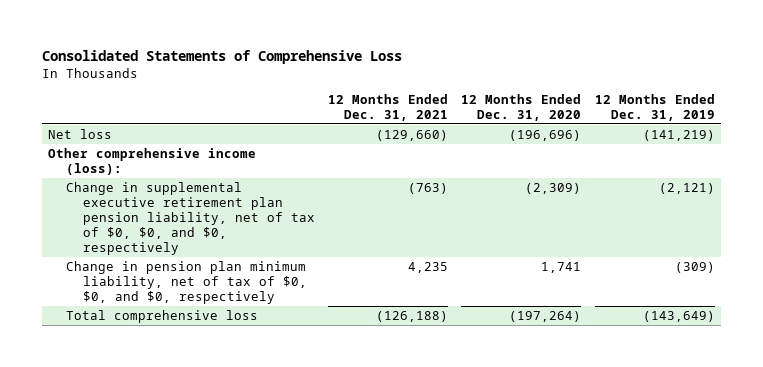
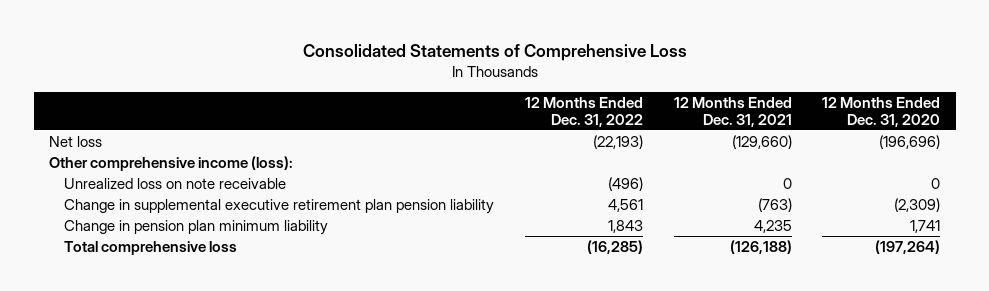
[594,93,715,121] 12 Months Ended Dec. 31, 2019 -> none
none -> [524,96,643,127] 12 Months Ended Dec. 31, 2022
none -> [64,177,287,189] Unrealized loss on note receivable
[65,181,315,256] Change in supplemental executive retirement plan pension liability, net of tax of $0, $0, and $0, respectively -> [64,198,495,214] Change in supplemental executive retirement plan pension liability
[65,260,307,305] Change in pension plan minimum liability, net of tax of $0, $0, and $0, respectively -> [64,219,329,235] Change in pension plan minimum liability

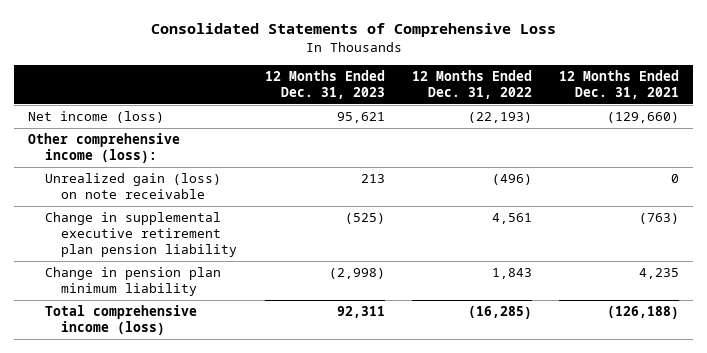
[822,96,941,127] 12 Months Ended Dec. 31, 2020 -> none
none -> [264,69,385,99] 12 Months Ended Dec. 31, 2023
[49,135,103,147] Net loss -> [27,111,164,124] Net income (loss)
[64,177,287,189] Unrealized loss on note receivable -> [44,173,221,200] Unrealized gain (loss) on note receivable
[64,240,238,255] Total comprehensive loss -> [44,305,197,336] Total comprehensive income (loss)

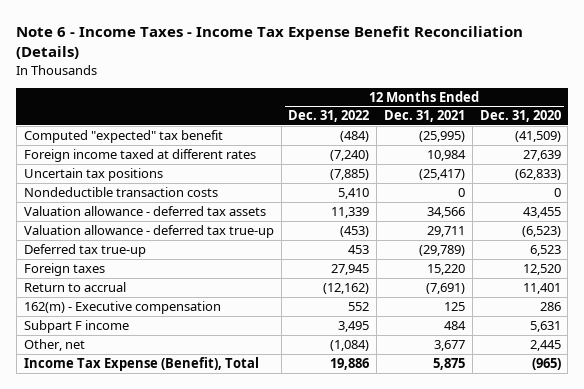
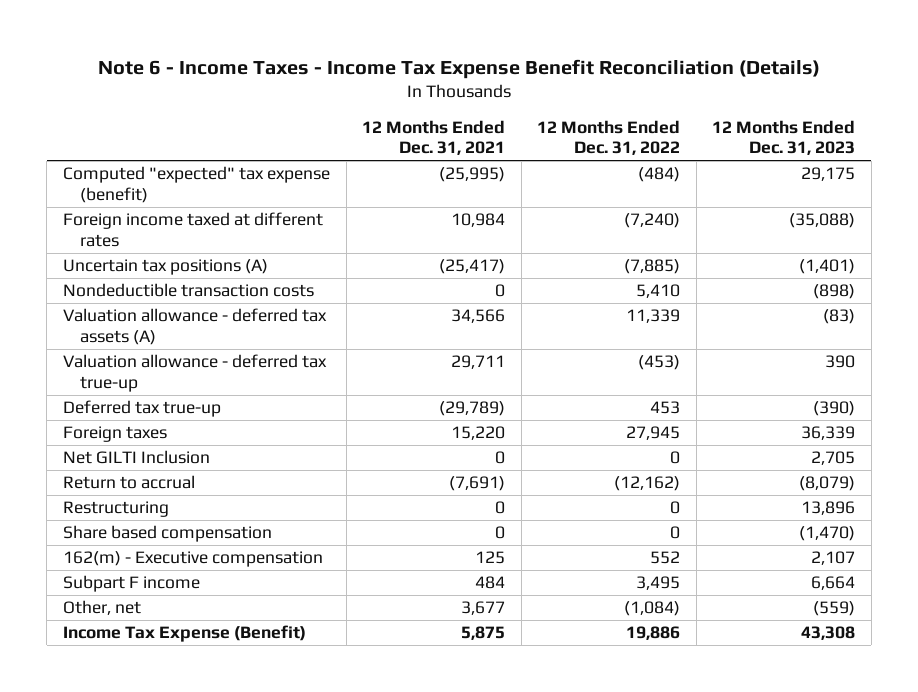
[479,110,561,123] Dec. 31, 2020 -> none
none -> [712,119,856,156] 12 Months Ended Dec. 31, 2023
[23,129,223,143] Computed "expected" tax benefit -> [63,166,331,203] Computed "expected" tax expense (benefit)
[23,167,163,181] Uncertain tax positions -> [63,259,269,276] Uncertain tax positions (A)
[23,205,266,216] Valuation allowance - deferred tax assets -> [63,308,328,345] Valuation allowance - deferred tax assets (A)
none -> [63,450,211,465] Net GILTI Inclusion
none -> [63,501,170,518] Restructuring
none -> [63,525,273,543] Share based compensation
[23,356,259,371] Income Tax Expense (Benefit), Total -> [63,625,307,643] Income Tax Expense (Benefit)

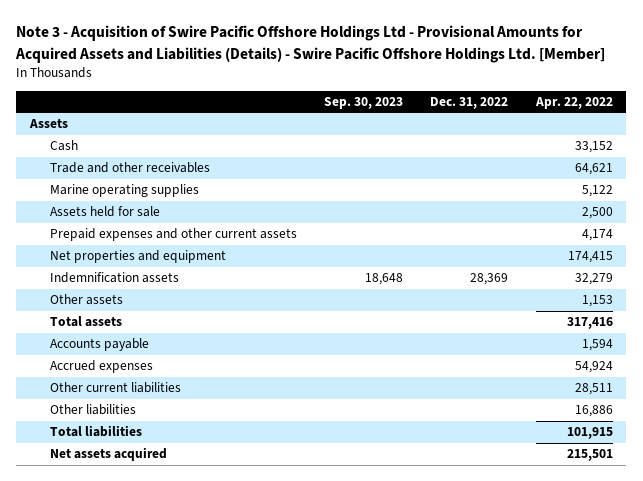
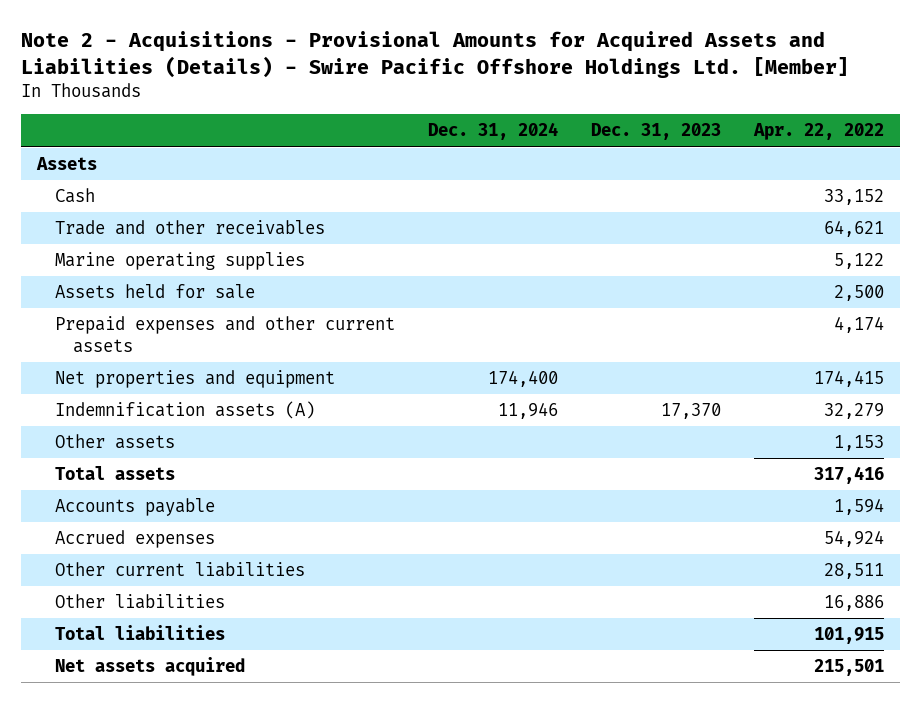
[15,25,606,63] Note 3 - Acquisition of Swire Pacific Offshore Holdings Ltd - Provisional Amounts for Acquired Assets and Liabilities (Details) - Swire Pacific Offshore Holdings Ltd. [Member] -> [20,31,849,78] Note 2 - Acquisitions - Provisional Amounts for Acquired Assets and Liabilities (Details) - Swire Pacific Offshore Holdings Ltd. [Member]
[324,96,404,109] Sep. 30, 2023 -> none
[430,96,509,109] Dec. 31, 2022 -> none
none -> [428,122,559,141] Dec. 31, 2024
none -> [590,123,721,141] Dec. 31, 2023
[49,272,179,284] Indemnification assets -> [55,401,316,420] Indemnification assets (A)

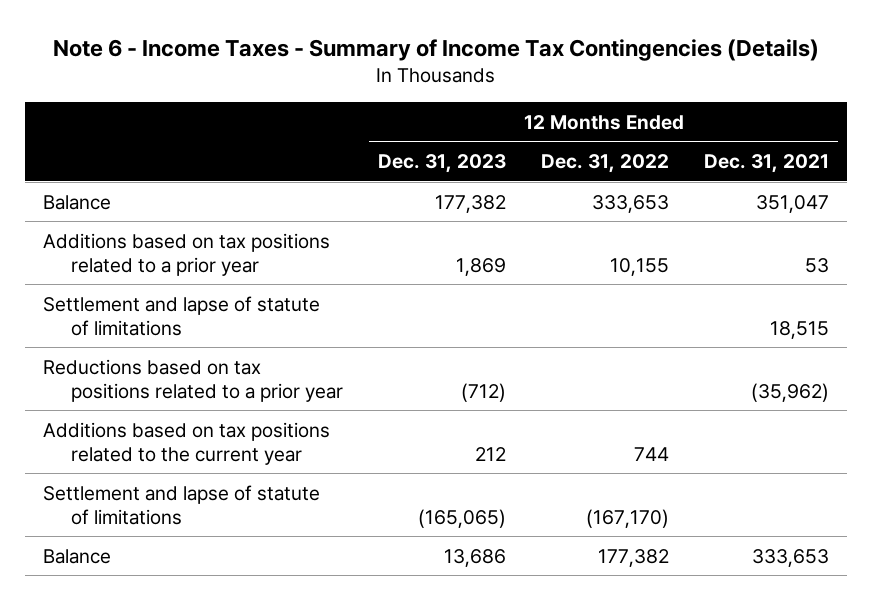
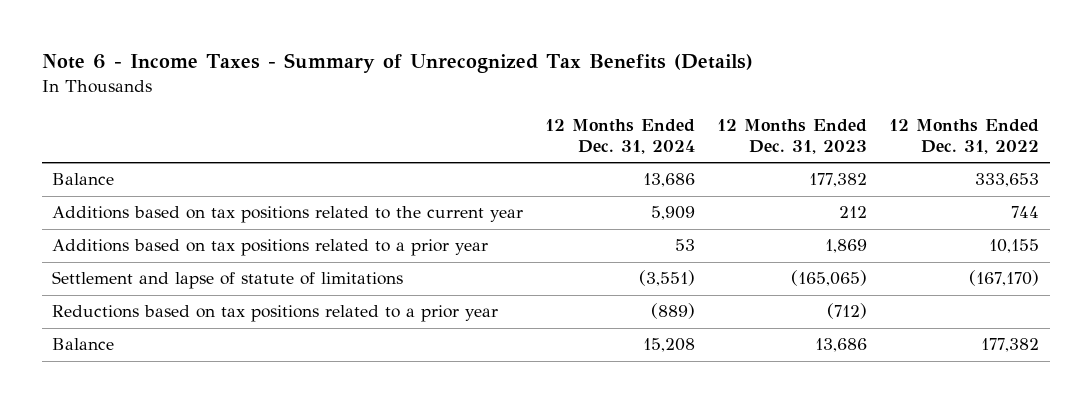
[53,38,820,61] Note 6 - Income Taxes - Summary of Income Tax Contingencies (Details) -> [41,53,753,74] Note 6 - Income Taxes - Summary of Unrecognized Tax Benefits (Details)
[704,154,830,174] Dec. 31, 2021 -> none
none -> [545,119,696,155] 12 Months Ended Dec. 31, 2024
[42,295,320,336] Settlement and lapse of statute of limitations -> none
[42,232,330,276] Additions based on tax positions related to a prior year -> [52,239,489,257] Additions based on tax positions related to a prior year
[42,358,343,402] Reductions based on tax positions related to a prior year -> [52,305,499,323] Reductions based on tax positions related to a prior year

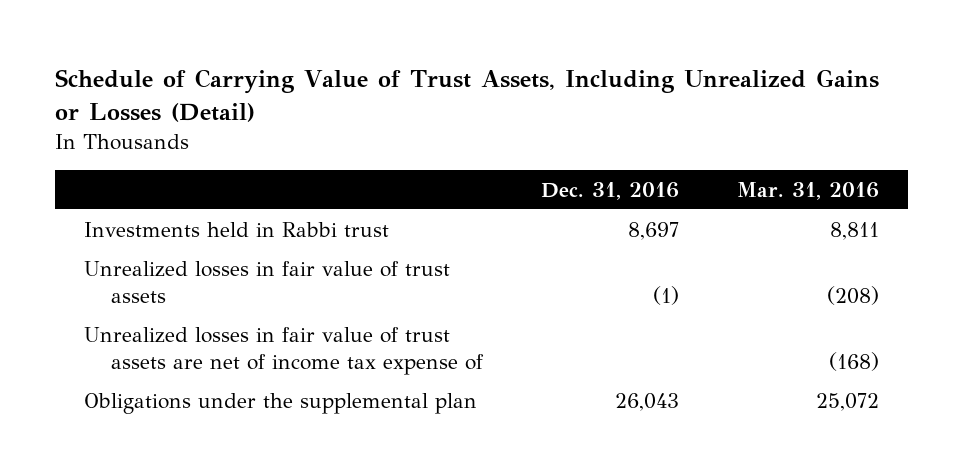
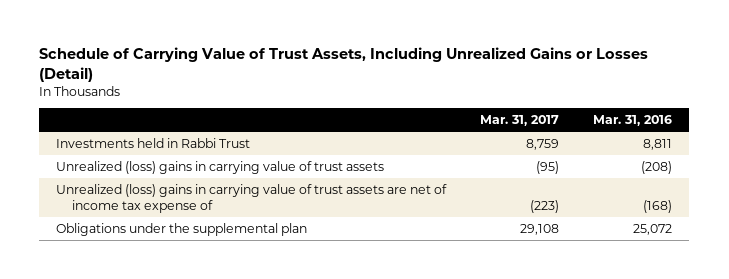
[540,181,679,200] Dec. 31, 2016 -> none
none -> [480,115,560,127] Mar. 31, 2017
[83,221,389,237] Investments held in Rabbi trust -> [56,137,251,148] Investments held in Rabbi Trust
[83,260,450,303] Unrealized losses in fair value of trust assets -> [56,160,385,174] Unrealized (loss) gains in carrying value of trust assets
[83,326,485,375] Unrealized losses in fair value of trust assets are net of income tax expense of -> [56,183,448,214] Unrealized (loss) gains in carrying value of trust assets are net of income tax expense of

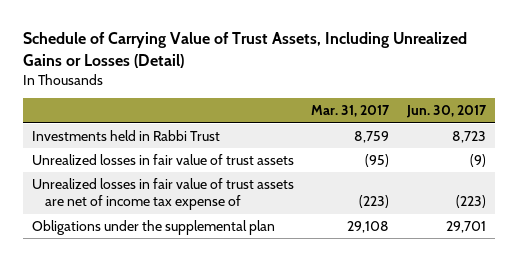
[593,115,673,127] Mar. 31, 2016 -> none
none -> [406,105,488,119] Jun. 30, 2017
[56,160,385,174] Unrealized (loss) gains in carrying value of trust assets -> [31,153,294,165] Unrealized losses in fair value of trust assets
[56,183,448,214] Unrealized (loss) gains in carrying value of trust assets are net of income tax expense of -> [31,177,294,211] Unrealized losses in fair value of trust assets are net of income tax expense of

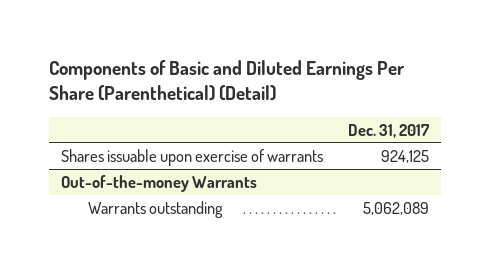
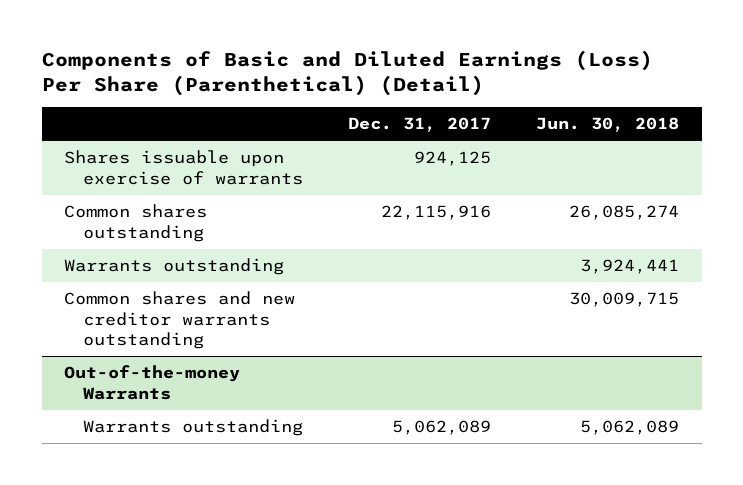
[48,59,405,102] Components of Basic and Diluted Earnings Per Share (Parenthetical) (Detail) -> [41,50,653,97] Components of Basic and Diluted Earnings (Loss) Per Share (Parenthetical) (Detail)
none -> [536,117,680,133] Jun. 30, 2018
none -> [64,204,208,242] Common shares outstanding
none -> [64,258,285,276] Warrants outstanding
none -> [64,291,296,350] Common shares and new creditor warrants outstanding

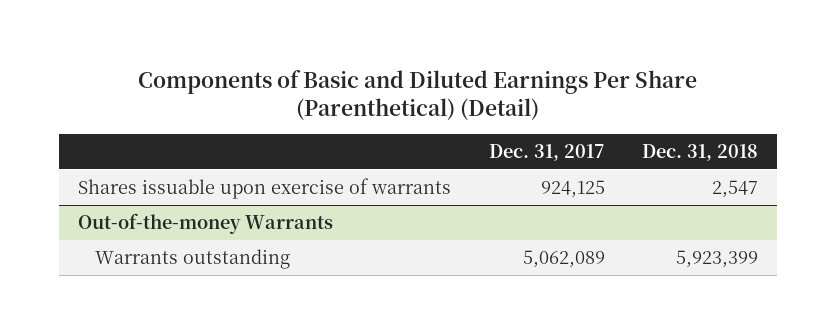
[41,50,653,97] Components of Basic and Diluted Earnings (Loss) Per Share (Parenthetical) (Detail) -> [138,69,698,120] Components of Basic and Diluted Earnings Per Share (Parenthetical) (Detail)
[536,117,680,133] Jun. 30, 2018 -> none
none -> [641,144,758,162] Dec. 31, 2018
[64,204,208,242] Common shares outstanding -> none
[64,258,285,276] Warrants outstanding -> none
[64,291,296,350] Common shares and new creditor warrants outstanding -> none

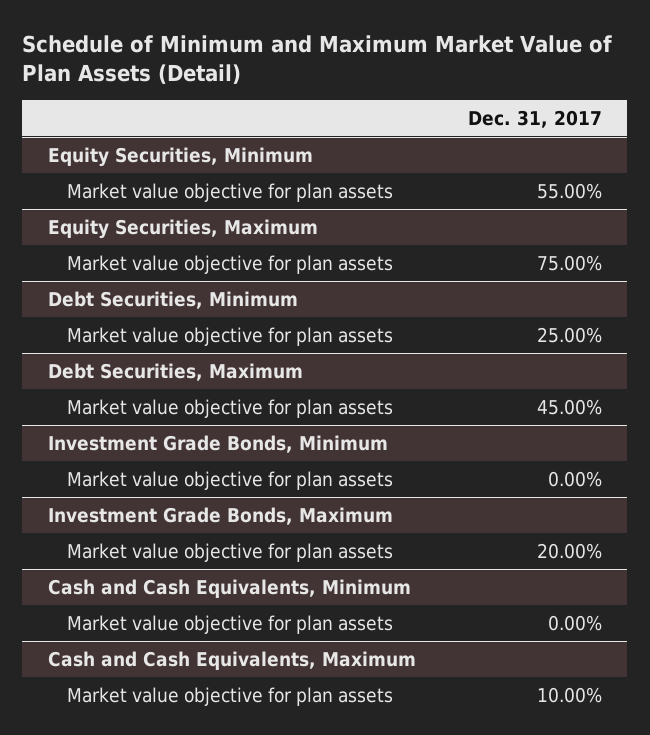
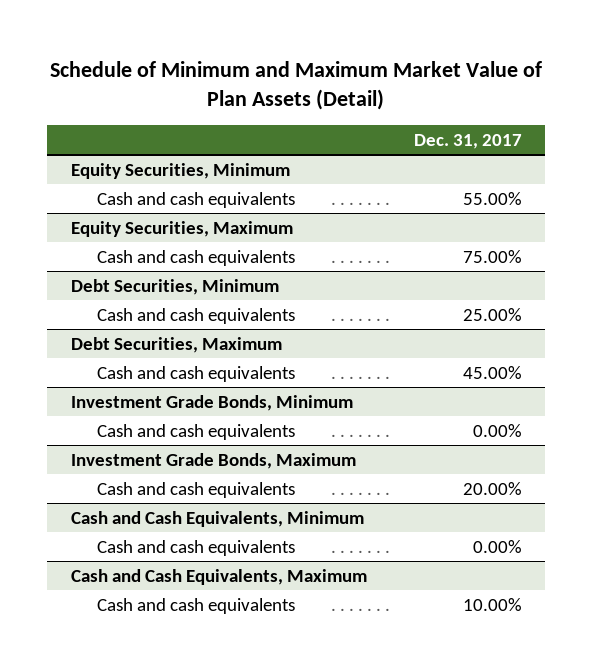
[67,182,394,202] Market value objective for plan assets -> [97,191,296,208] Cash and cash equivalents
[67,254,394,274] Market value objective for plan assets -> [97,249,296,266] Cash and cash equivalents
[67,326,394,346] Market value objective for plan assets -> [97,307,296,324] Cash and cash equivalents
[67,398,394,418] Market value objective for plan assets -> [97,365,296,382] Cash and cash equivalents
[67,470,394,490] Market value objective for plan assets -> [97,423,296,440] Cash and cash equivalents
[67,542,394,562] Market value objective for plan assets -> [97,481,296,498] Cash and cash equivalents
[67,614,394,634] Market value objective for plan assets -> [97,539,296,556] Cash and cash equivalents
[67,686,394,706] Market value objective for plan assets -> [97,597,296,614] Cash and cash equivalents

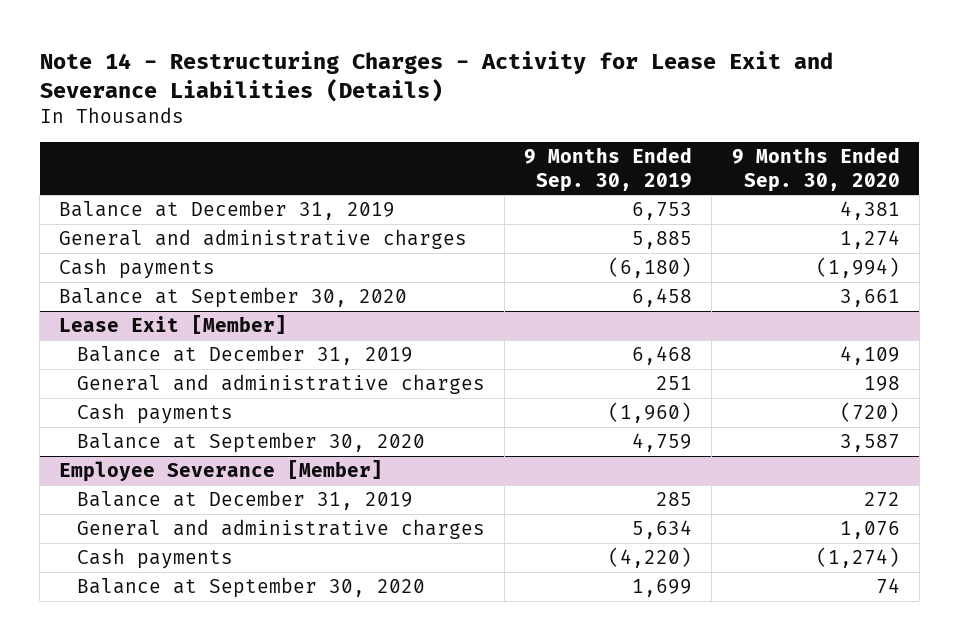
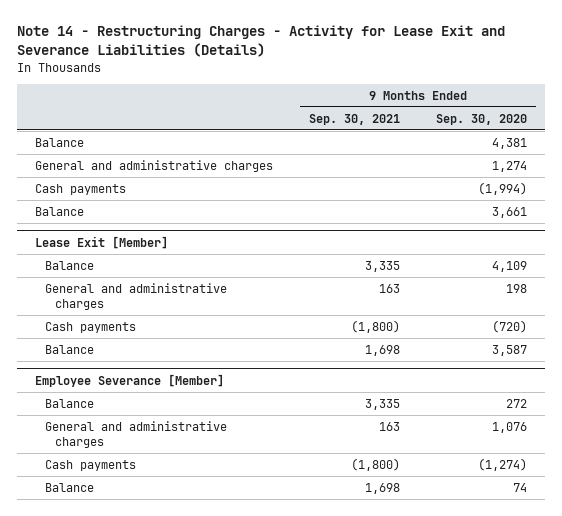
[524,147,693,192] 9 Months Ended Sep. 30, 2019 -> none
none -> [309,113,401,125] Sep. 30, 2021
[59,199,396,220] Balance at December 31, 2019 -> [35,137,85,147] Balance
[59,286,408,308] Balance at September 30, 2020 -> [35,206,85,216] Balance
[76,344,413,365] Balance at December 31, 2019 -> [44,260,94,270] Balance
[76,431,425,453] Balance at September 30, 2020 -> [44,344,94,354] Balance
[76,489,413,510] Balance at December 31, 2019 -> [44,398,94,408] Balance
[76,576,425,598] Balance at September 30, 2020 -> [44,482,94,492] Balance

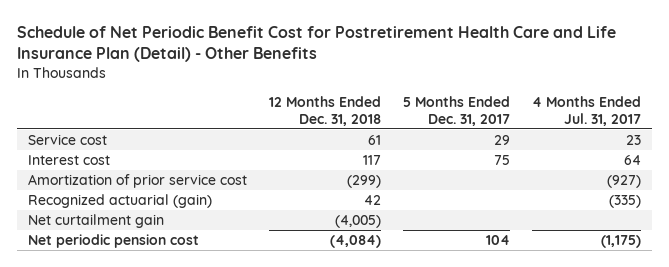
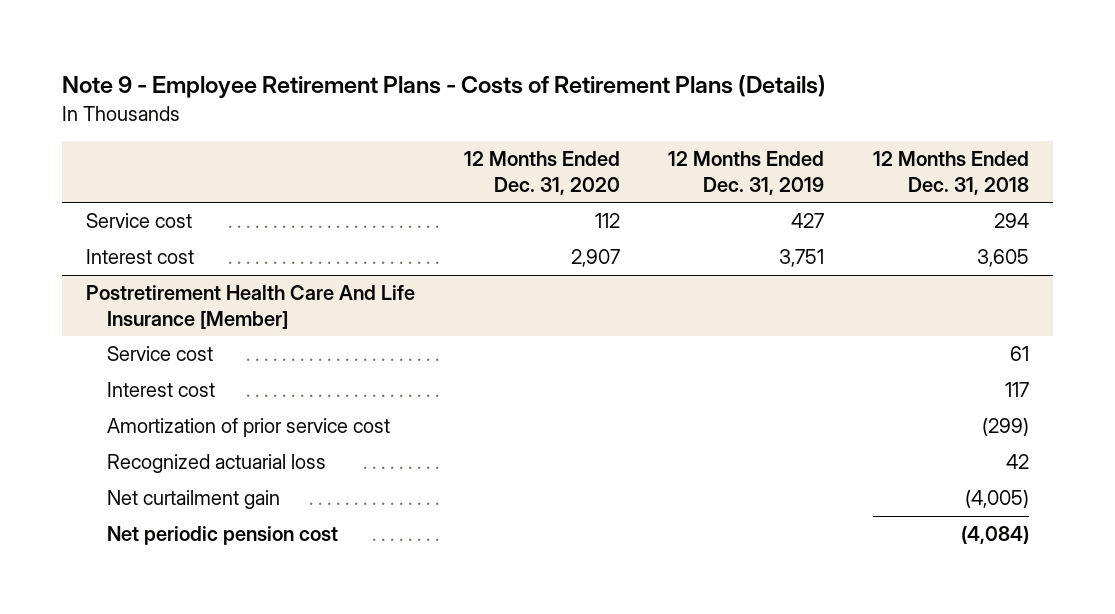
[16,25,616,63] Schedule of Net Periodic Benefit Cost for Postretirement Health Care and Life Insurance Plan (Detail) - Other Benefits -> [61,75,826,99] Note 9 - Employee Retirement Plans - Costs of Retirement Plans (Details)
[402,96,510,126] 5 Months Ended Dec. 31, 2017 -> none
[532,96,642,126] 4 Months Ended Jul. 31, 2017 -> none
none -> [463,151,620,195] 12 Months Ended Dec. 31, 2020
none -> [668,151,825,195] 12 Months Ended Dec. 31, 2019
none -> [86,213,193,229] Service cost
none -> [86,249,195,265] Interest cost
none -> [86,285,416,329] Postretirement Health Care And Life Insurance [Member]
[27,194,212,209] Recognized actuarial (gain) -> [107,454,327,474] Recognized actuarial loss

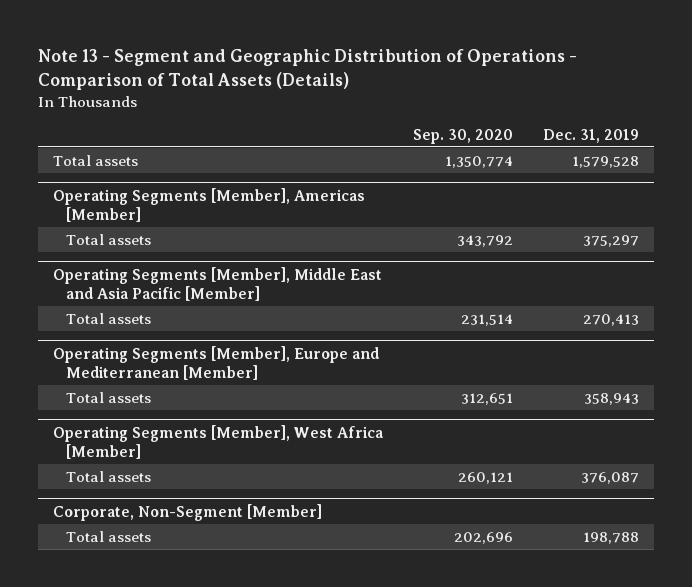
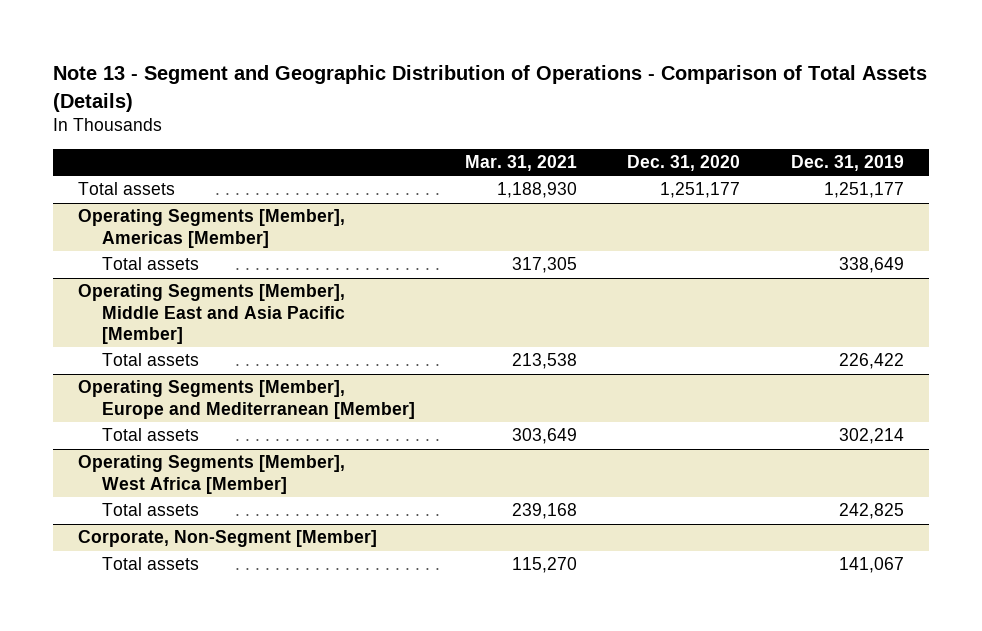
[412,128,513,144] Sep. 30, 2020 -> none
none -> [465,155,578,172] Mar. 31, 2021
none -> [627,155,741,172] Dec. 31, 2020
[571,155,639,168] 1,579,528 -> [823,182,904,199] 1,251,177
[582,234,639,247] 375,297 -> [838,257,904,274] 338,649
[582,313,639,326] 270,413 -> [838,353,904,370] 226,422
[583,392,639,405] 358,943 -> [838,428,904,445] 302,214
[580,471,639,484] 376,087 -> [838,503,904,520] 242,825
[582,531,639,544] 198,788 -> [838,557,904,574] 141,067

